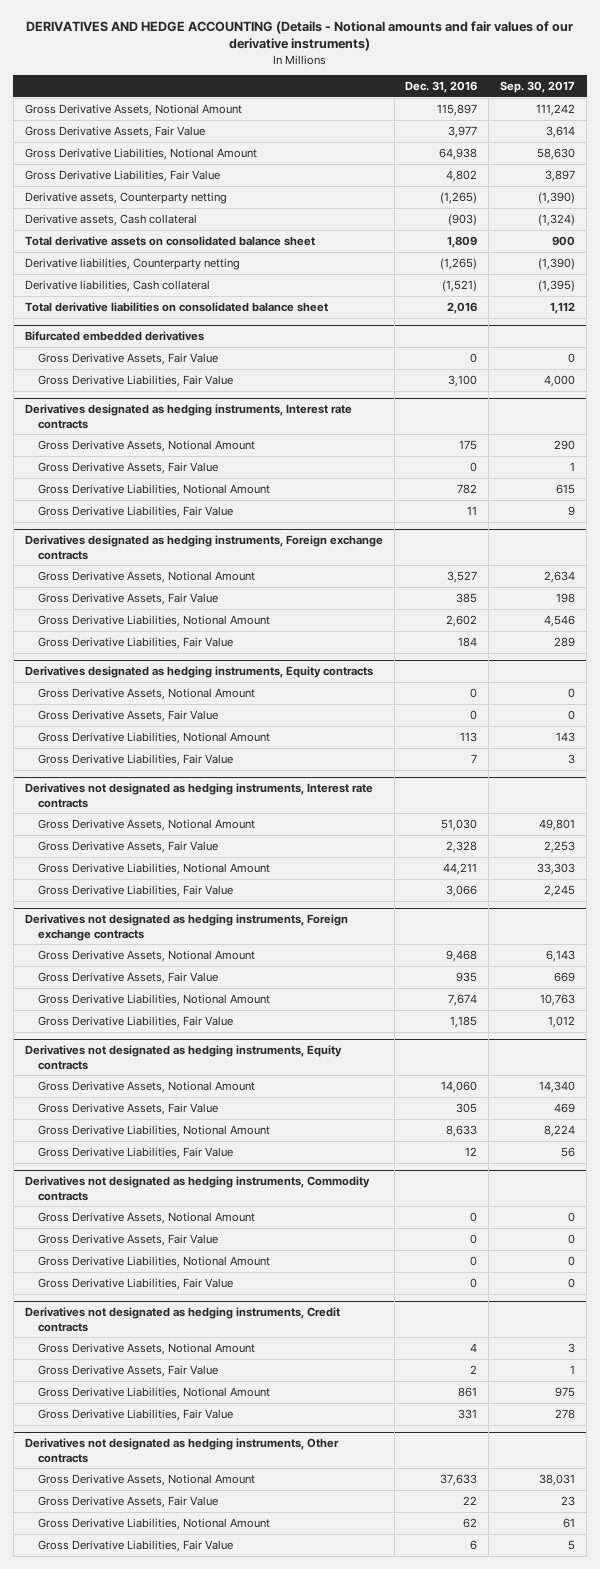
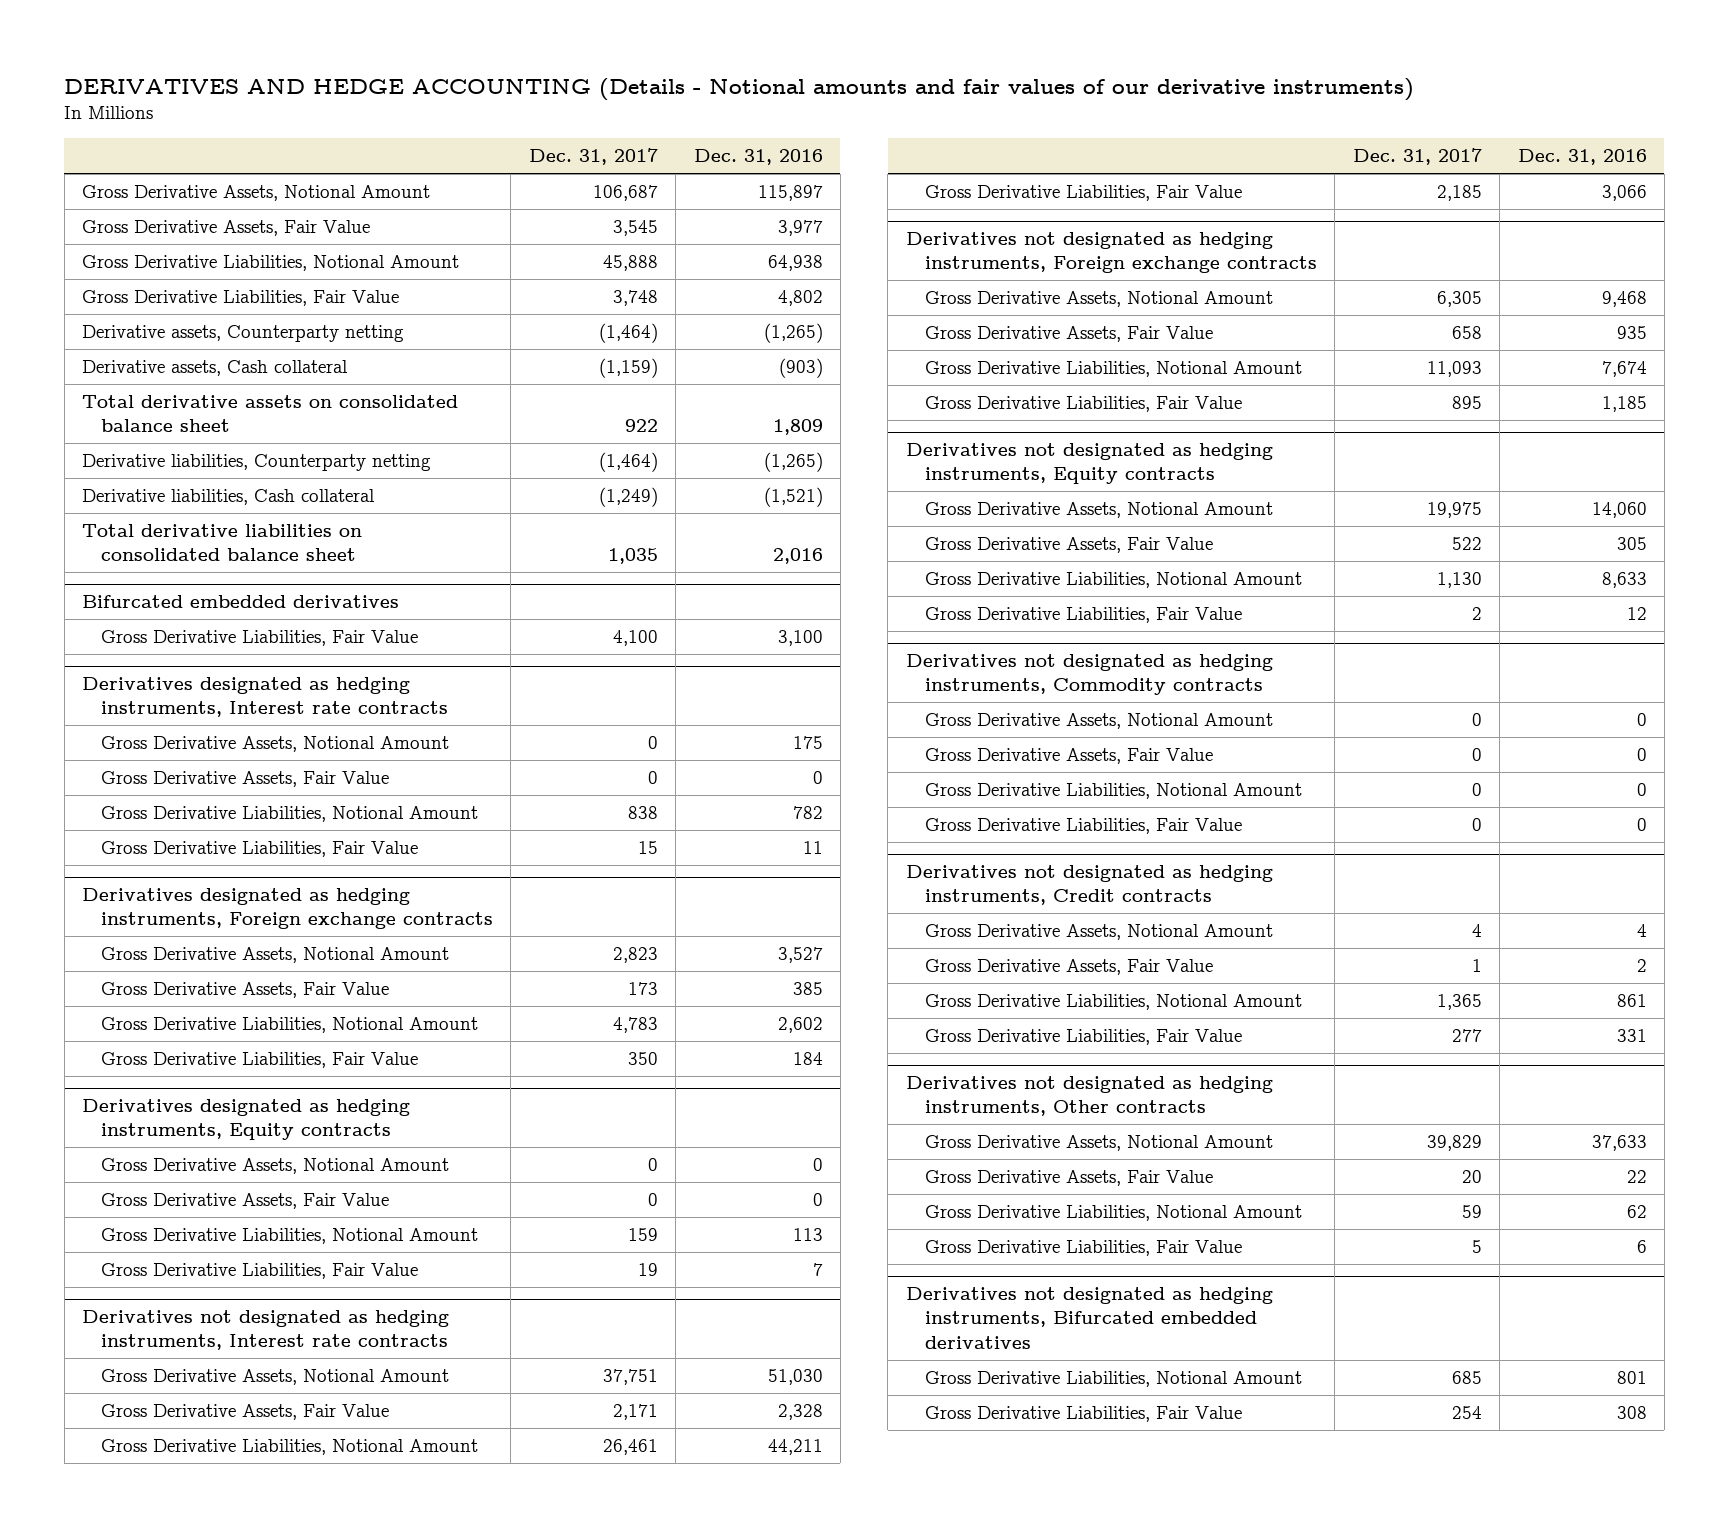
[500,80,576,93] Sep. 30, 2017 -> none
none -> [528,148,658,166] Dec. 31, 2017
[37,352,218,365] Gross Derivative Assets, Fair Value -> none
none -> [905,1287,1273,1349] Derivatives not designated as hedging instruments, Bifurcated embedded derivatives
none -> [925,1371,1303,1388] Gross Derivative Liabilities, Notional Amount
none -> [925,1406,1243,1423] Gross Derivative Liabilities, Fair Value

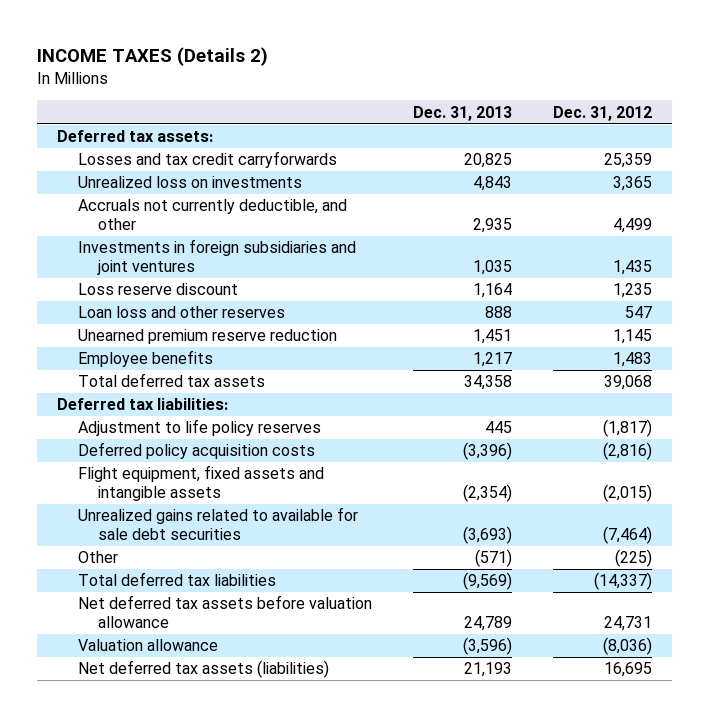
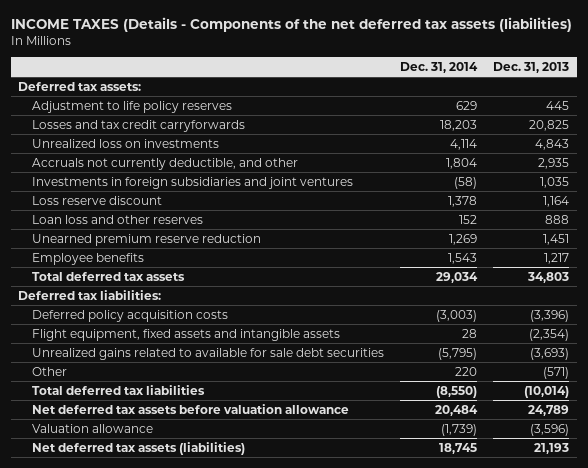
[36,47,268,67] INCOME TAXES (Details 2) -> [10,17,572,33] INCOME TAXES (Details - Components of the net deferred tax assets (liabilities)
[552,105,652,121] Dec. 31, 2012 -> none
none -> [400,61,479,73] Dec. 31, 2014
[77,419,321,437] Adjustment to life policy reserves -> [32,100,233,113] Adjustment to life policy reserves
[463,375,512,391] 34,358 -> [527,271,570,283] 34,803
[462,572,512,591] (9,569) -> [524,385,570,398] (10,014)

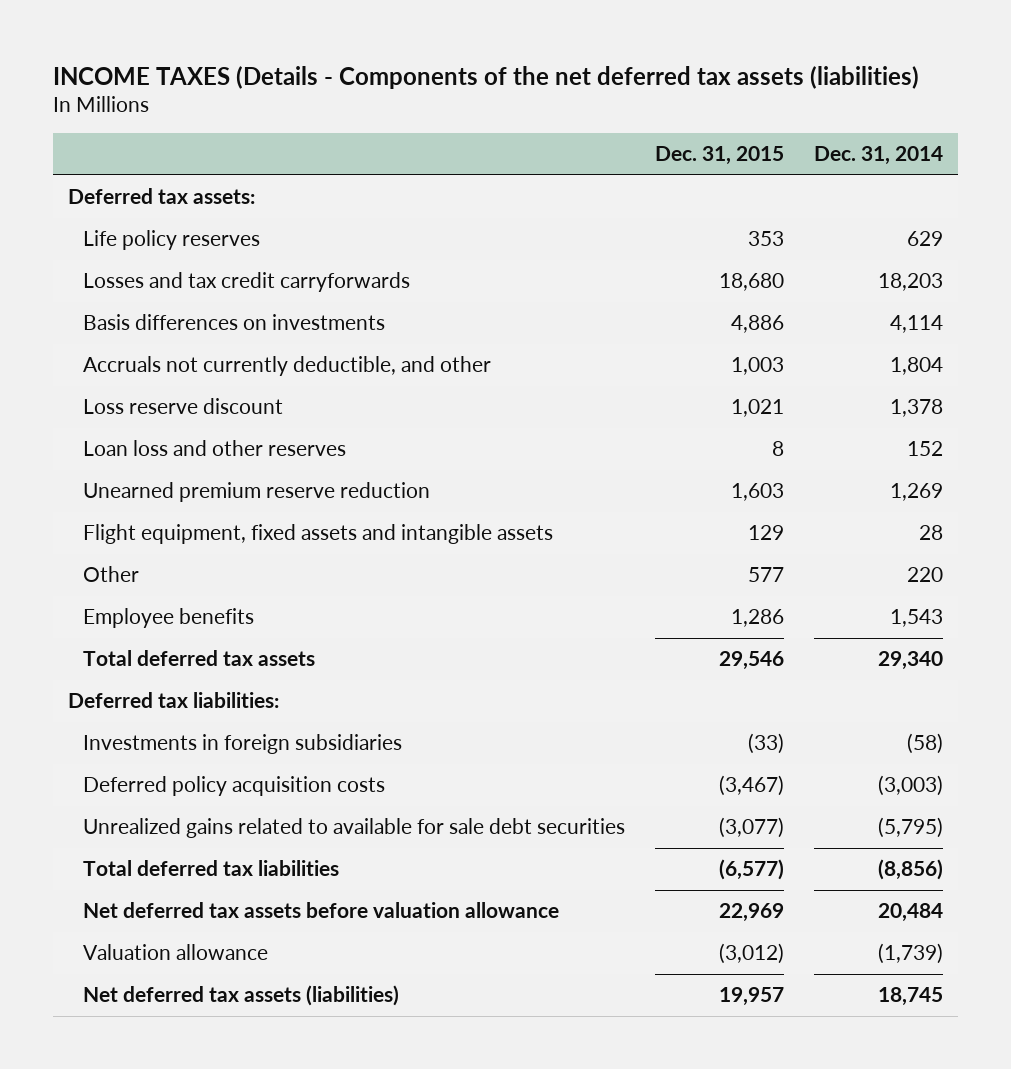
[493,61,570,73] Dec. 31, 2013 -> none
none -> [655,146,785,166] Dec. 31, 2015
[32,100,233,113] Adjustment to life policy reserves -> [83,230,261,251] Life policy reserves
[32,138,220,148] Unrealized loss on investments -> [83,314,386,331] Basis differences on investments
[32,176,354,189] Investments in foreign subsidiaries and joint ventures -> none
[32,328,341,341] Flight equipment, fixed assets and intangible assets -> [83,524,554,545] Flight equipment, fixed assets and intangible assets
[32,366,68,376] Other -> [83,566,140,583] Other
[436,271,479,283] 29,034 -> [878,651,944,671] 29,340
none -> [83,734,403,755] Investments in foreign subsidiaries
[436,385,478,398] (8,550) -> [878,859,944,881] (8,856)

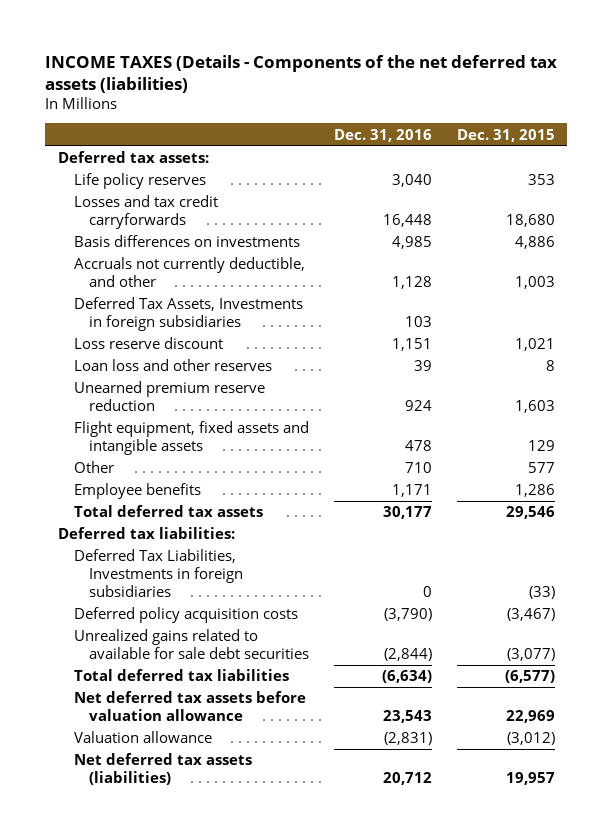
[814,146,944,166] Dec. 31, 2014 -> none
none -> [334,128,433,142] Dec. 31, 2016
none -> [73,297,303,332] Deferred Tax Assets, Investments in foreign subsidiaries
[83,734,403,755] Investments in foreign subsidiaries -> [73,549,244,597] Deferred Tax Liabilities, Investments in foreign subsidiaries

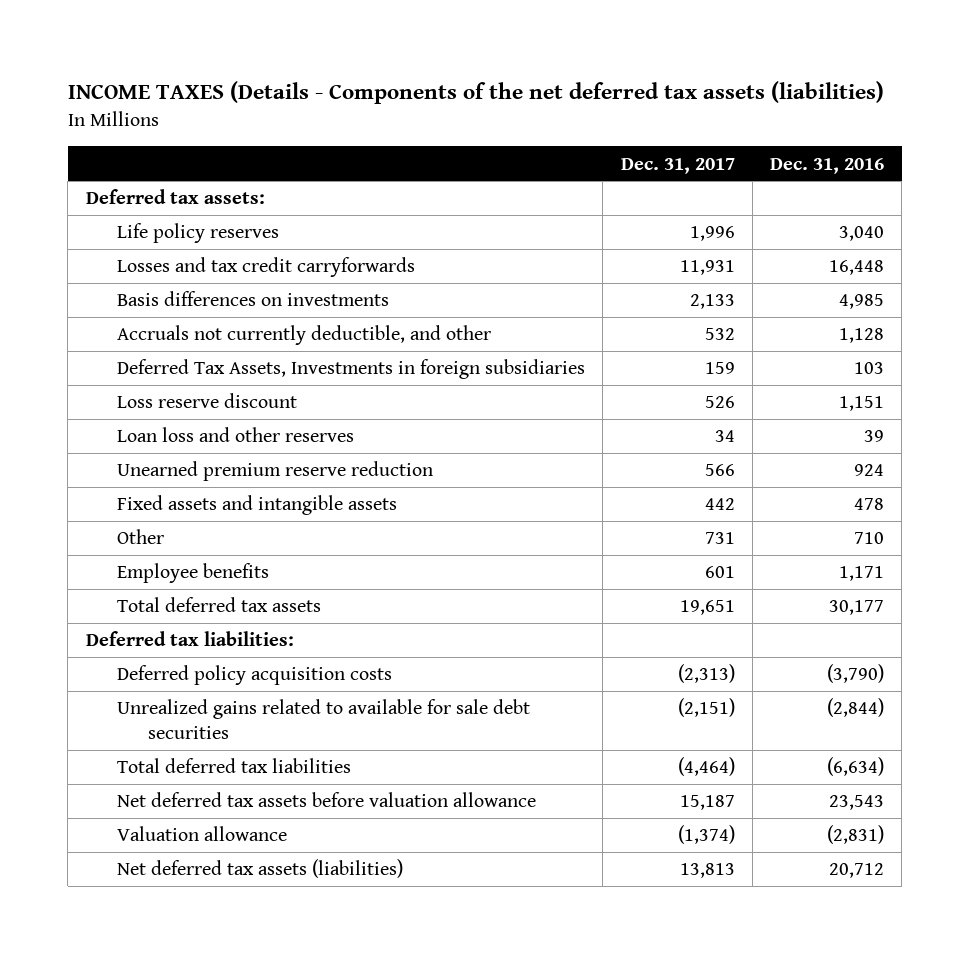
[456,128,555,142] Dec. 31, 2015 -> none
none -> [620,157,735,174] Dec. 31, 2017
[73,421,309,456] Flight equipment, fixed assets and intangible assets -> [117,495,398,516] Fixed assets and intangible assets
[73,549,244,597] Deferred Tax Liabilities, Investments in foreign subsidiaries -> none

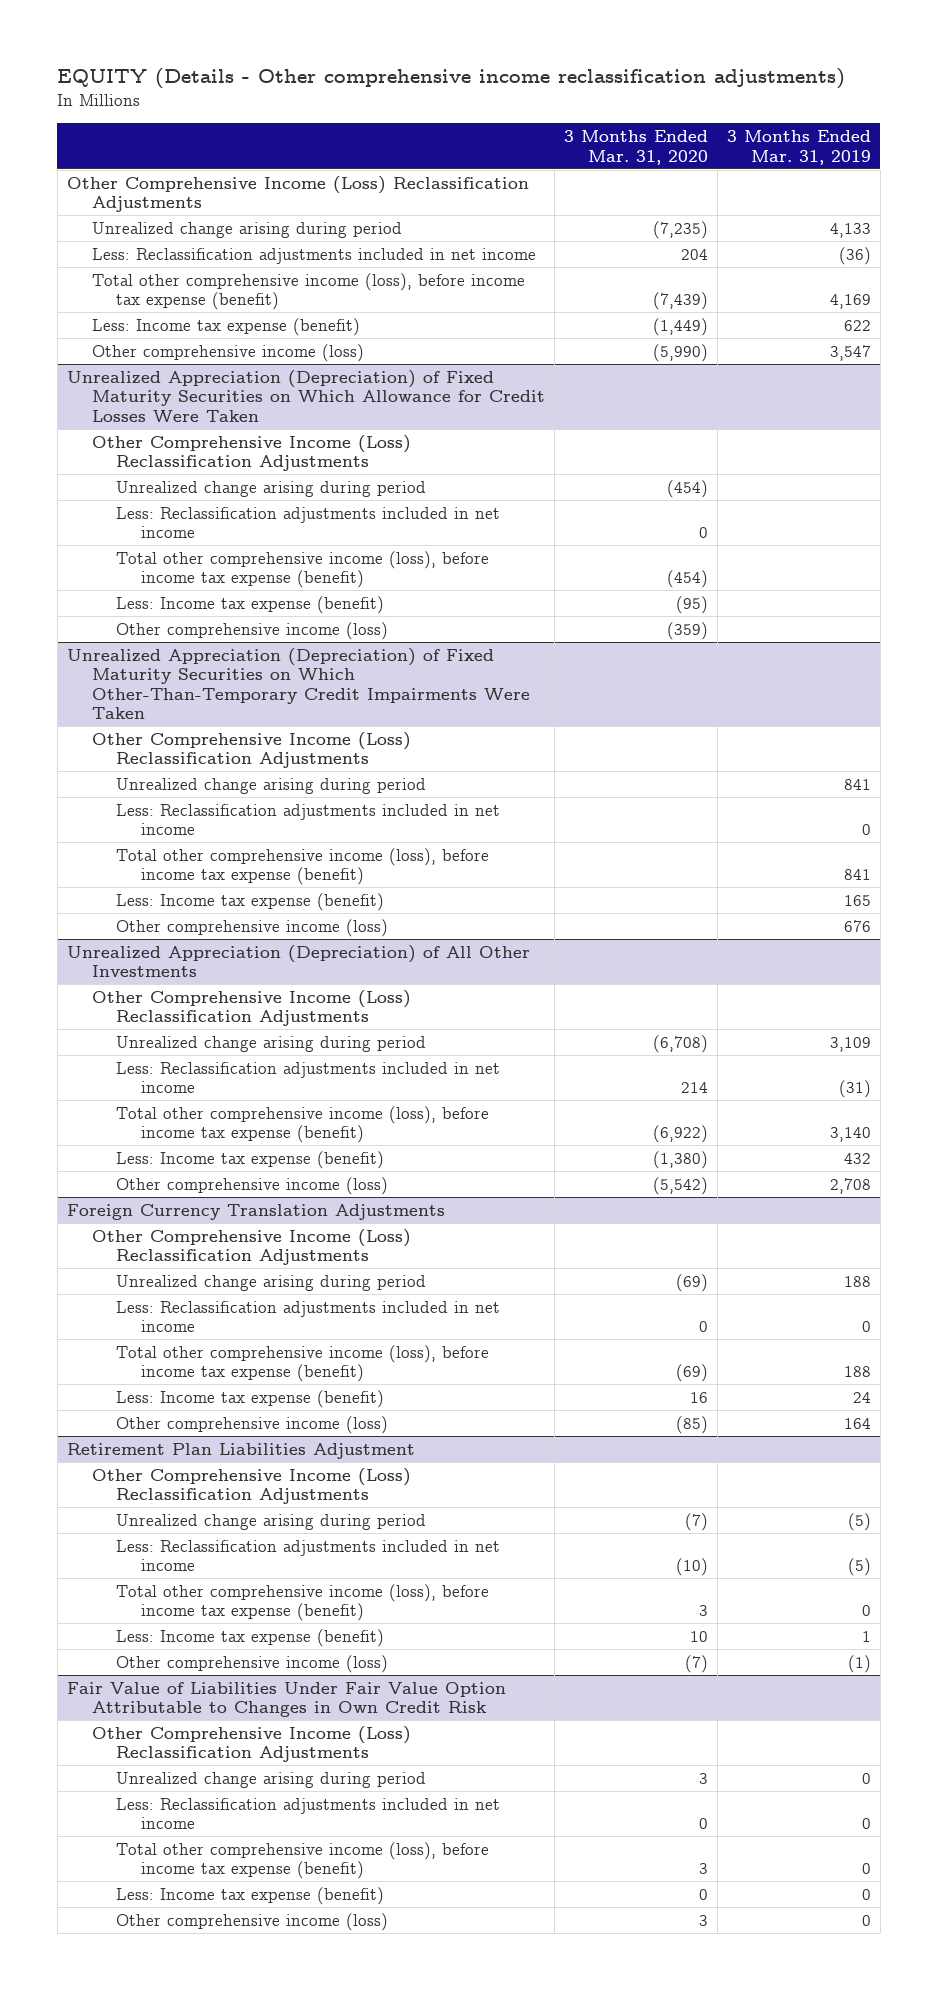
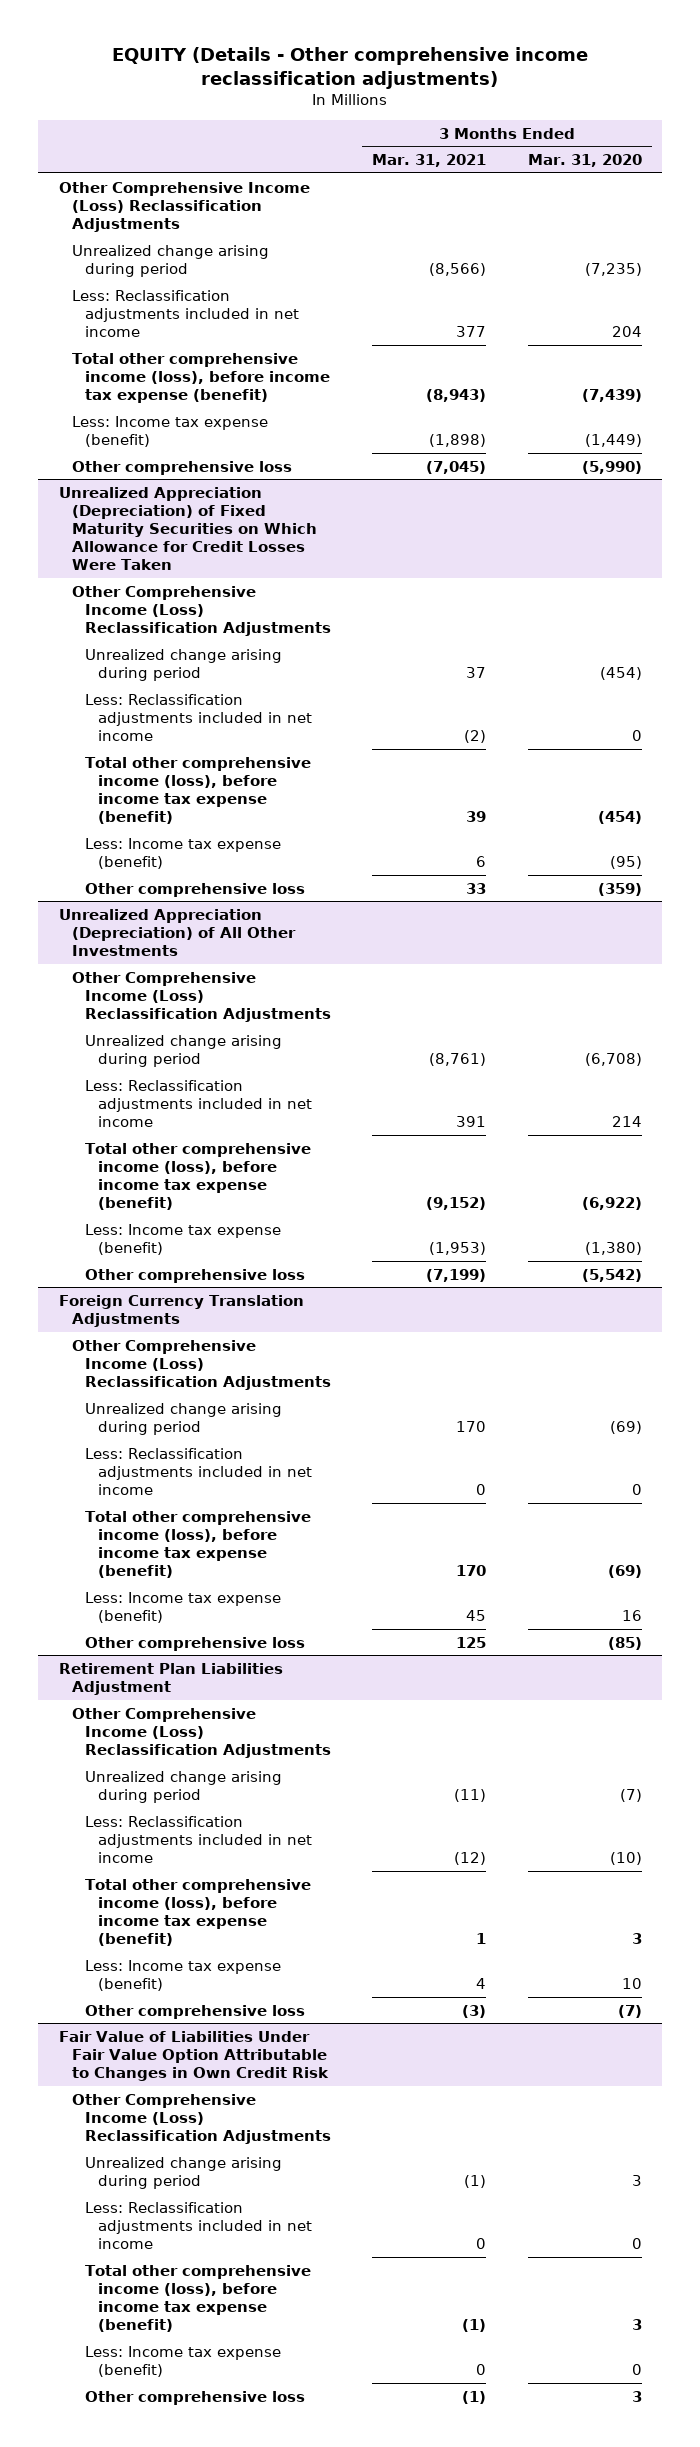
[726,130,871,165] 3 Months Ended Mar. 31, 2019 -> none
none -> [372,153,487,167] Mar. 31, 2021
[91,343,364,362] Other comprehensive income (loss) -> [71,460,292,475] Other comprehensive loss
[66,647,530,720] Unrealized Appreciation (Depreciation) of Fixed Maturity Securities on Which Other-Than-Temporary Credit Impairments Were Taken -> none
[91,731,411,769] Other Comprehensive Income (Loss) Reclassification Adjustments -> none
[116,777,427,794] Unrealized change arising during period -> none
[116,803,501,836] Less: Reclassification adjustments included in net income -> none
[116,847,490,886] Total other comprehensive income (loss), before income tax expense (benefit) -> none
[116,892,385,911] Less: Income tax expense (benefit) -> none
[116,918,389,937] Other comprehensive income (loss) -> none
[116,621,389,640] Other comprehensive income (loss) -> [84,882,305,897] Other comprehensive loss
[116,1176,389,1195] Other comprehensive income (loss) -> [84,1268,305,1283] Other comprehensive loss
[116,1415,389,1434] Other comprehensive income (loss) -> [84,1636,305,1651] Other comprehensive loss
[116,1654,389,1673] Other comprehensive income (loss) -> [84,2004,305,2019] Other comprehensive loss
[116,1912,389,1931] Other comprehensive income (loss) -> [84,2390,305,2405] Other comprehensive loss

